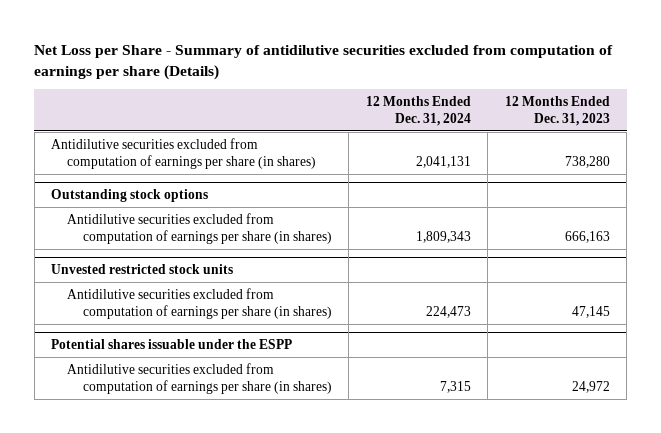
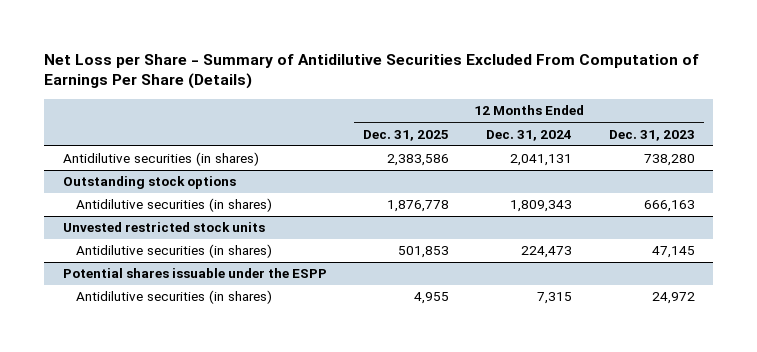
[34,44,614,80] Net Loss per Share - Summary of antidilutive securities excluded from computation of earnings per share (Details) -> [44,53,700,90] Net Loss per Share - Summary of Antidilutive Securities Excluded From Computation of Earnings Per Share (Details)
none -> [363,129,450,141] Dec. 31, 2025
[51,137,316,169] Antidilutive securities excluded from computation of earnings per share (in shares) -> [62,152,259,167] Antidilutive securities (in shares)
[66,212,332,244] Antidilutive securities excluded from computation of earnings per share (in shares) -> [75,198,272,213] Antidilutive securities (in shares)
[66,287,332,319] Antidilutive securities excluded from computation of earnings per share (in shares) -> [75,244,272,259] Antidilutive securities (in shares)
[66,362,332,394] Antidilutive securities excluded from computation of earnings per share (in shares) -> [75,290,272,305] Antidilutive securities (in shares)

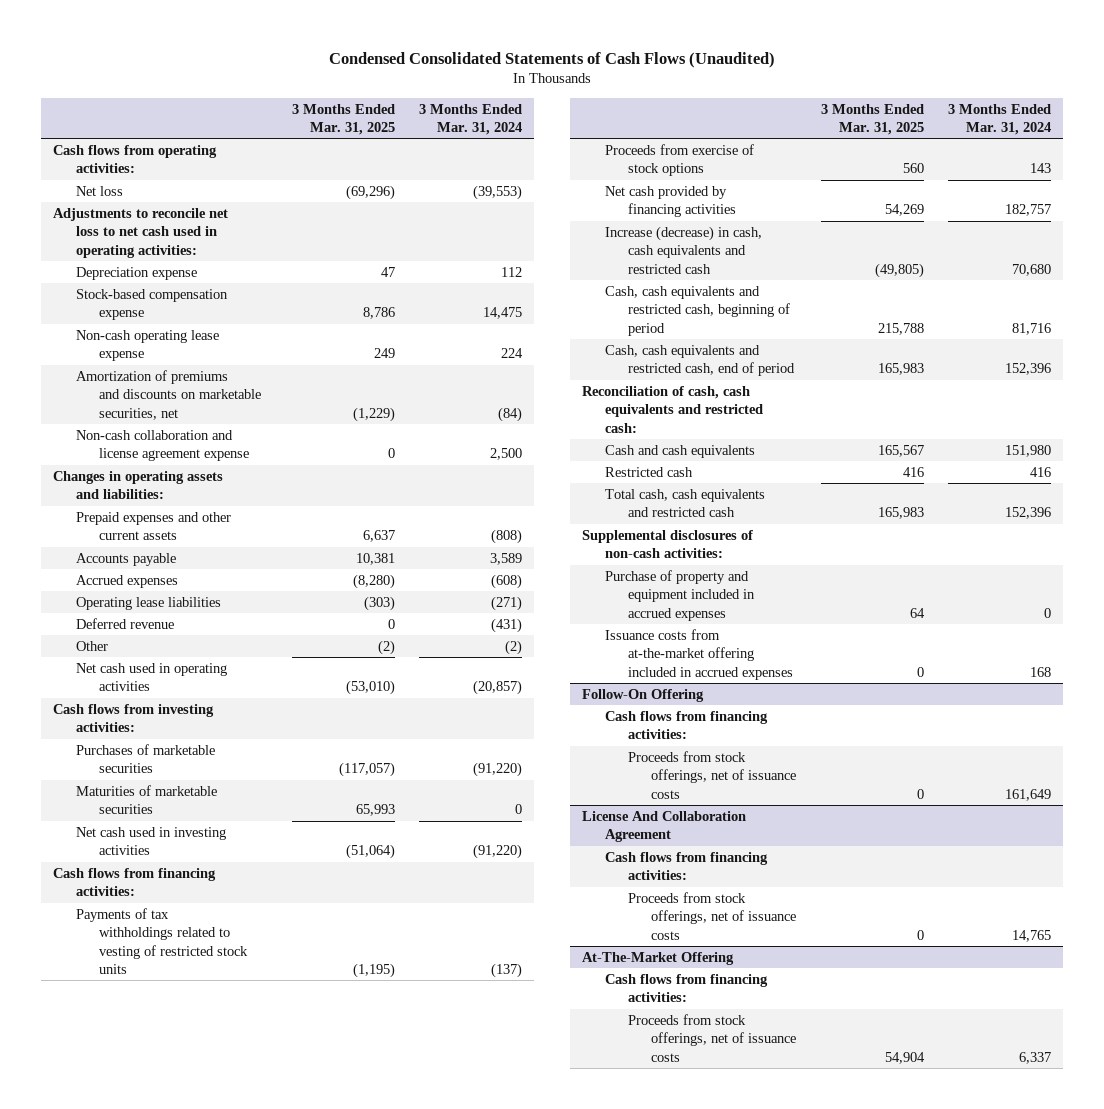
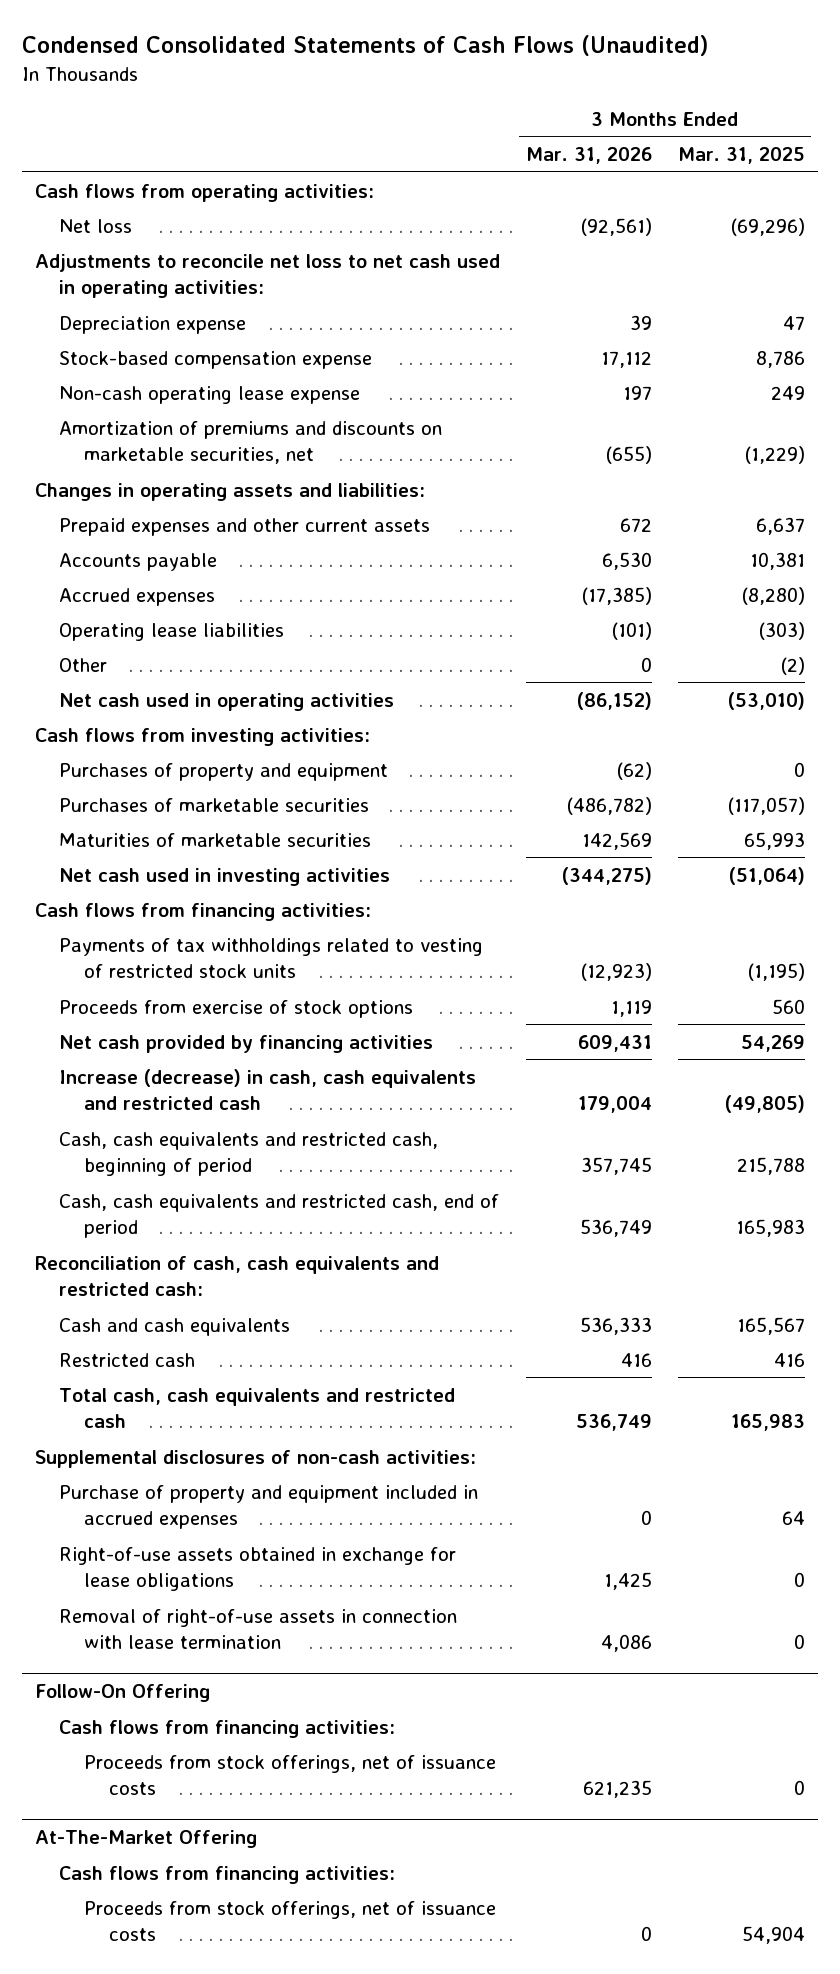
[418,103,522,135] 3 Months Ended Mar. 31, 2024 -> none
none -> [525,147,652,165] Mar. 31, 2026
[76,429,250,462] Non-cash collaboration and license agreement expense -> none
[76,617,175,629] Deferred revenue -> none
none -> [59,762,389,781] Purchases of property and equipment
[605,628,794,680] Issuance costs from at-the-market offering included in accrued expenses -> none
none -> [59,1546,457,1591] Right-of-use assets obtained in exchange for lease obligations
none -> [59,1608,458,1649] Removal of right-of-use assets in connection with lease termination
[582,810,747,843] License And Collaboration Agreement -> none
[605,851,769,881] Cash flows from financing activities: -> none
[628,891,797,940] Proceeds from stock offerings, net of issuance costs -> none

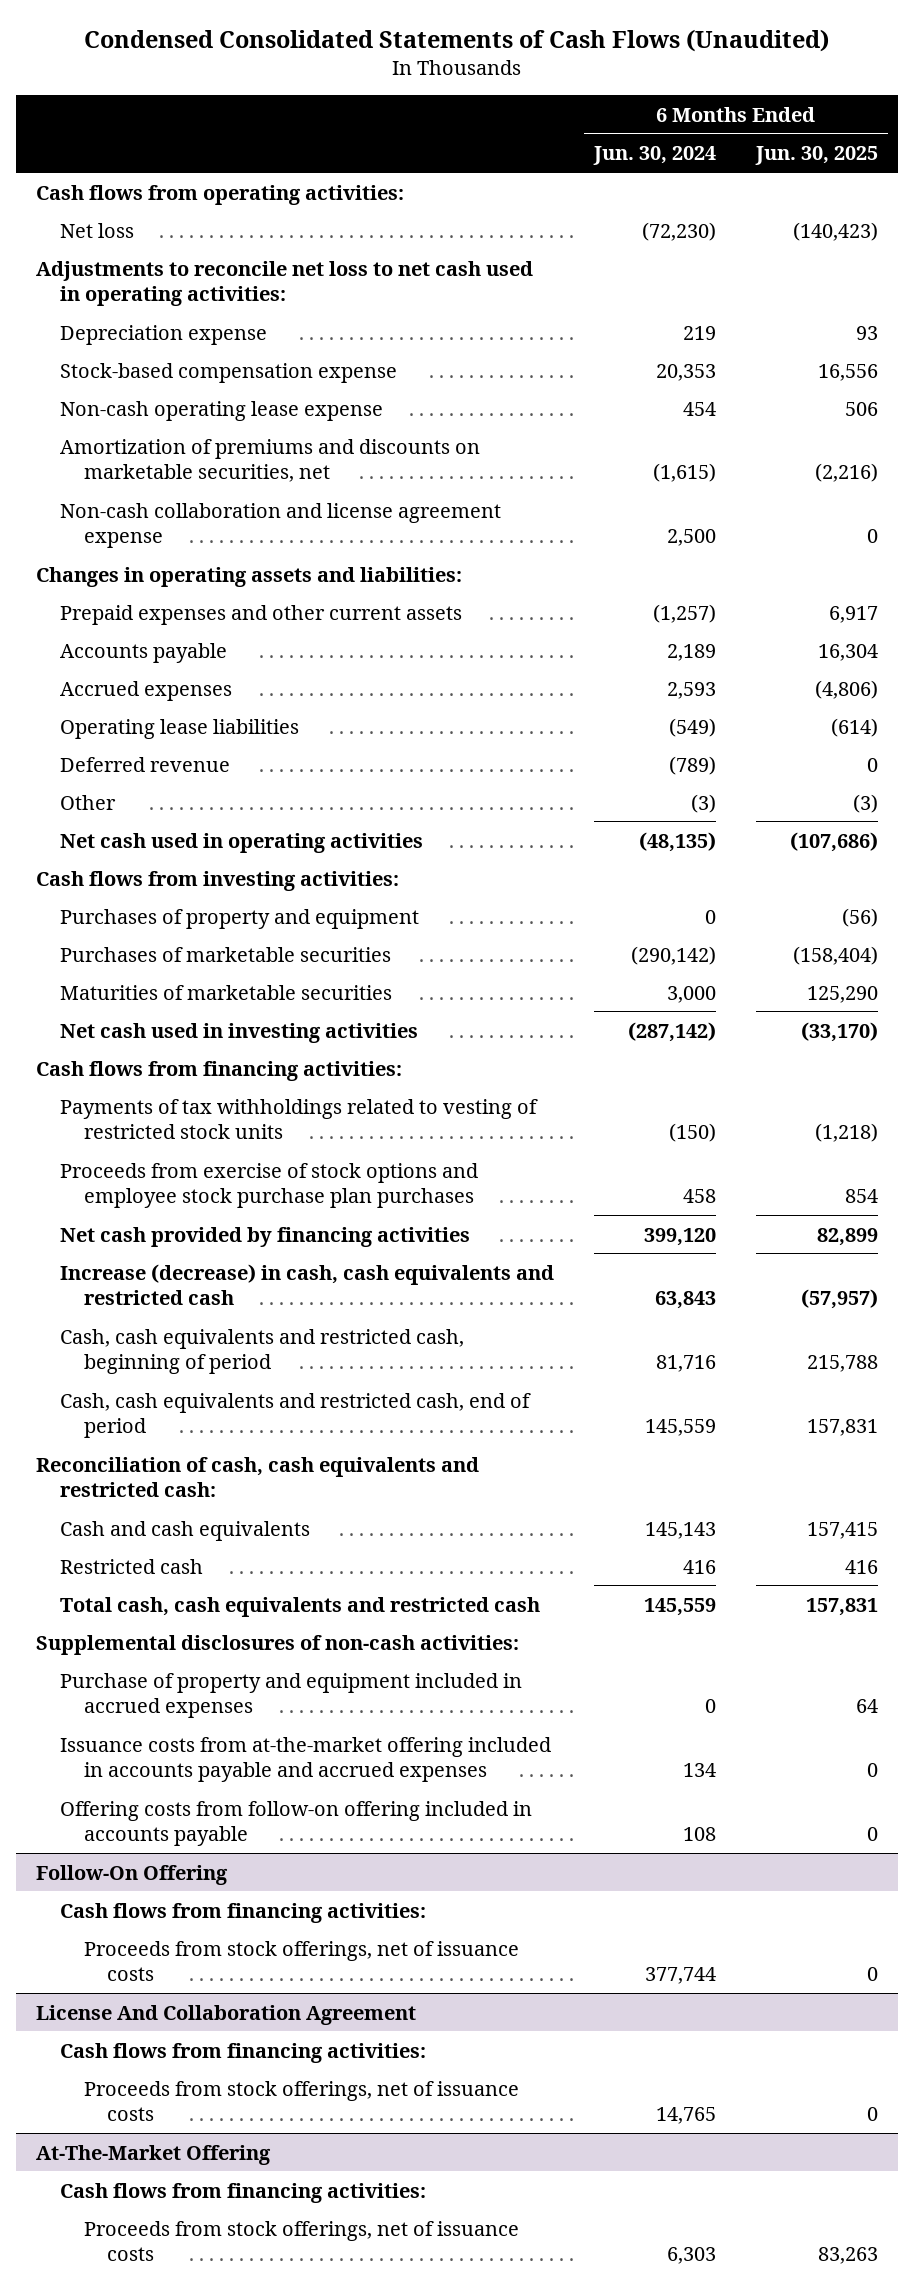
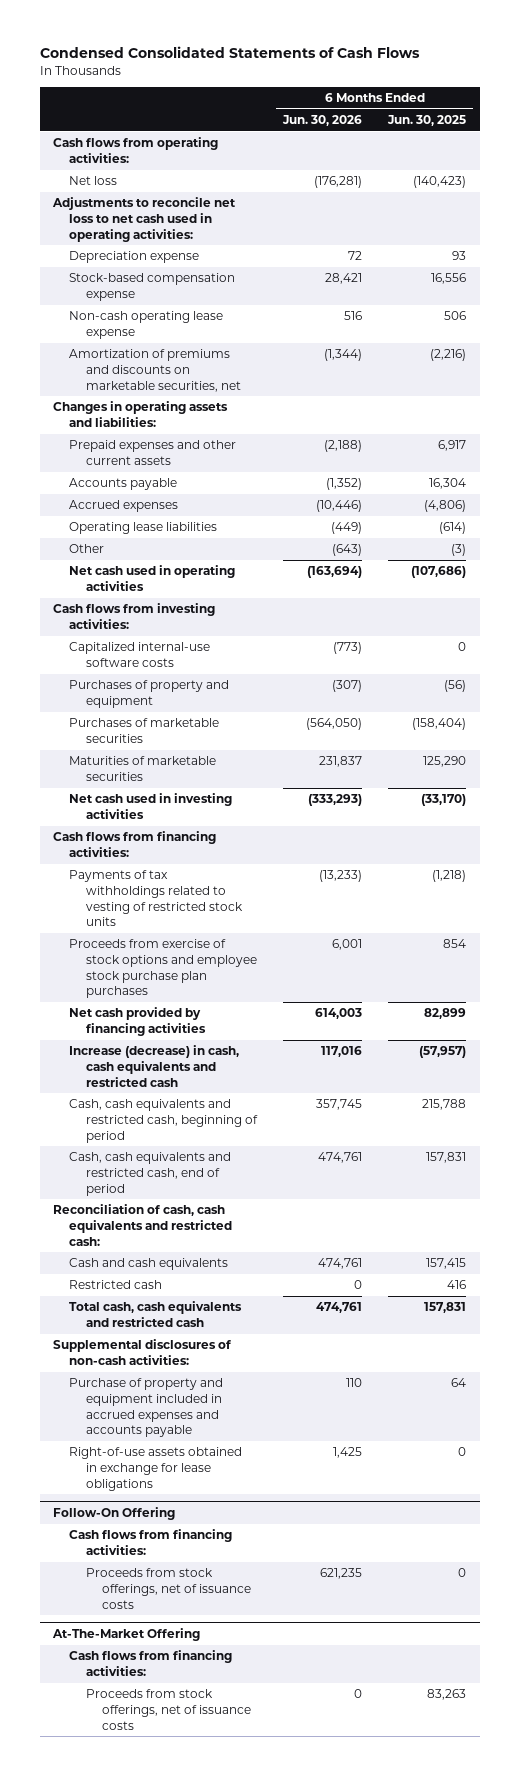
[84,28,830,52] Condensed Consolidated Statements of Cash Flows (Unaudited) -> [39,46,420,59] Condensed Consolidated Statements of Cash Flows
[593,146,717,166] Jun. 30, 2024 -> none
none -> [282,115,363,127] Jun. 30, 2026
[60,502,502,548] Non-cash collaboration and license agreement expense -> none
[60,756,231,772] Deferred revenue -> none
none -> [69,642,211,667] Capitalized internal-use software costs
[60,1736,552,1782] Issuance costs from at-the-market offering included in accounts payable and accrued expenses -> none
[60,1800,533,1846] Offering costs from follow-on offering included in accounts payable -> none
[60,1672,523,1718] Purchase of property and equipment included in accrued expenses -> [69,1378,224,1438] Purchase of property and equipment included in accrued expenses and accounts payable
none -> [69,1447,243,1491] Right-of-use assets obtained in exchange for lease obligations
[36,2004,417,2025] License And Collaboration Agreement -> none
[60,2042,427,2063] Cash flows from financing activities: -> none
[83,2080,519,2121] Proceeds from stock offerings, net of issuance costs -> none

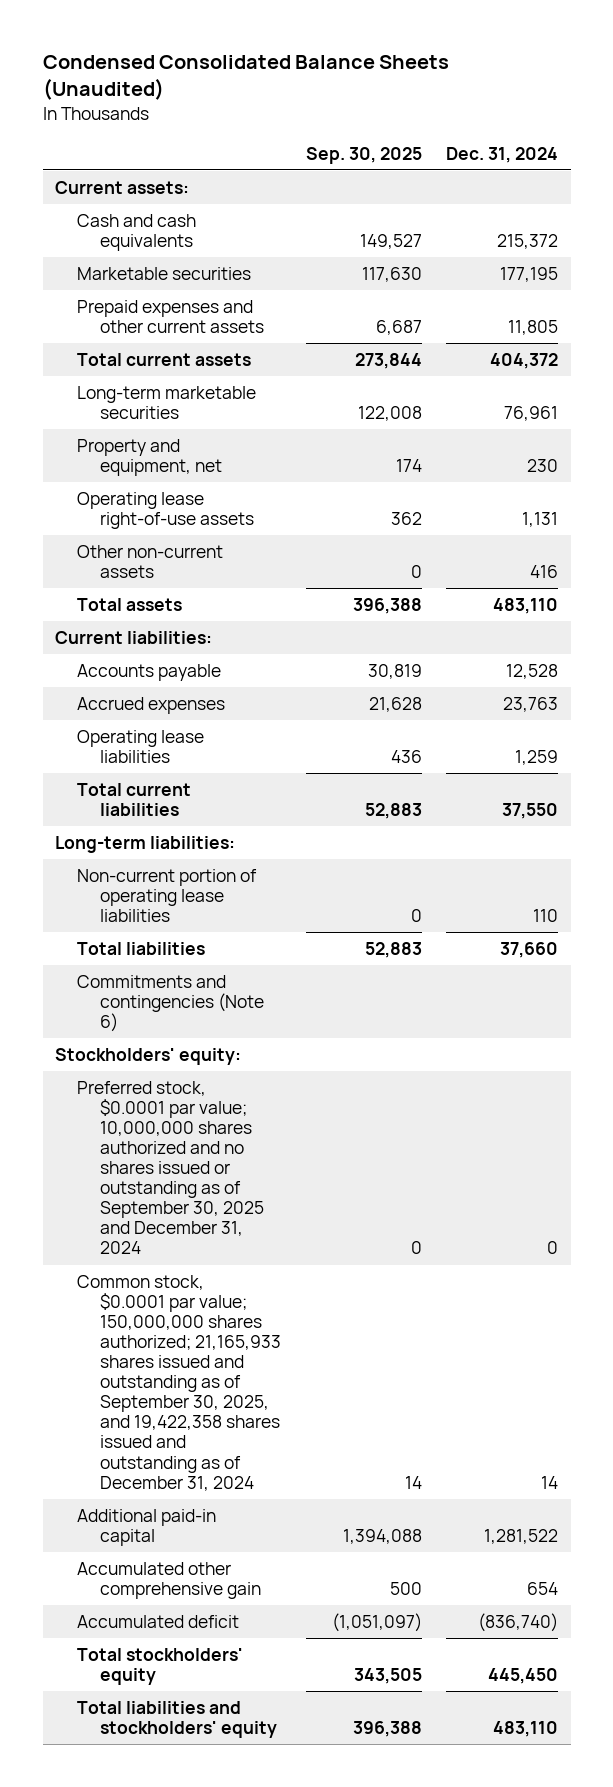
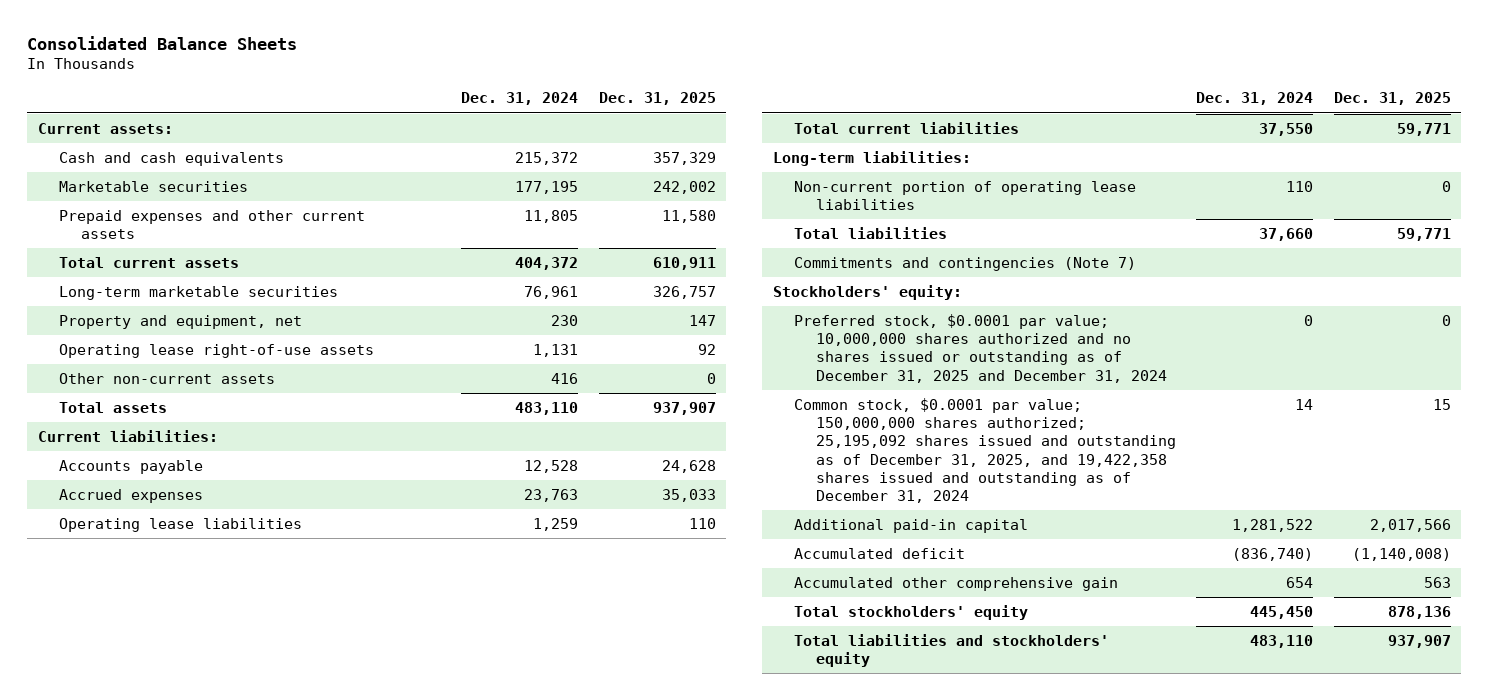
[42,55,449,101] Condensed Consolidated Balance Sheets (Unaudited) -> [27,35,298,50] Consolidated Balance Sheets
[305,146,422,164] Sep. 30, 2025 -> none
none -> [598,92,716,106] Dec. 31, 2025
[77,974,264,1032] Commitments and contingencies (Note 6) -> [794,256,1137,271] Commitments and contingencies (Note 7)
[77,1080,264,1255] Preferred stock, $0.0001 par value; 10,000,000 shares authorized and no shares issued or outstanding as of September 30, 2025 and December 31, 2024 -> [794,313,1167,383] Preferred stock, $0.0001 par value; 10,000,000 shares authorized and no shares issued or outstanding as of December 31, 2025 and December 31, 2024
[77,1274,281,1491] Common stock, $0.0001 par value; 150,000,000 shares authorized; 21,165,933 shares issued and outstanding as of September 30, 2025, and 19,422,358 shares issued and outstanding as of December 31, 2024 -> [794,397,1176,504] Common stock, $0.0001 par value; 150,000,000 shares authorized; 25,195,092 shares issued and outstanding as of December 31, 2025, and 19,422,358 shares issued and outstanding as of December 31, 2024
[77,1561,261,1599] Accumulated other comprehensive gain -> [794,576,1119,591] Accumulated other comprehensive gain

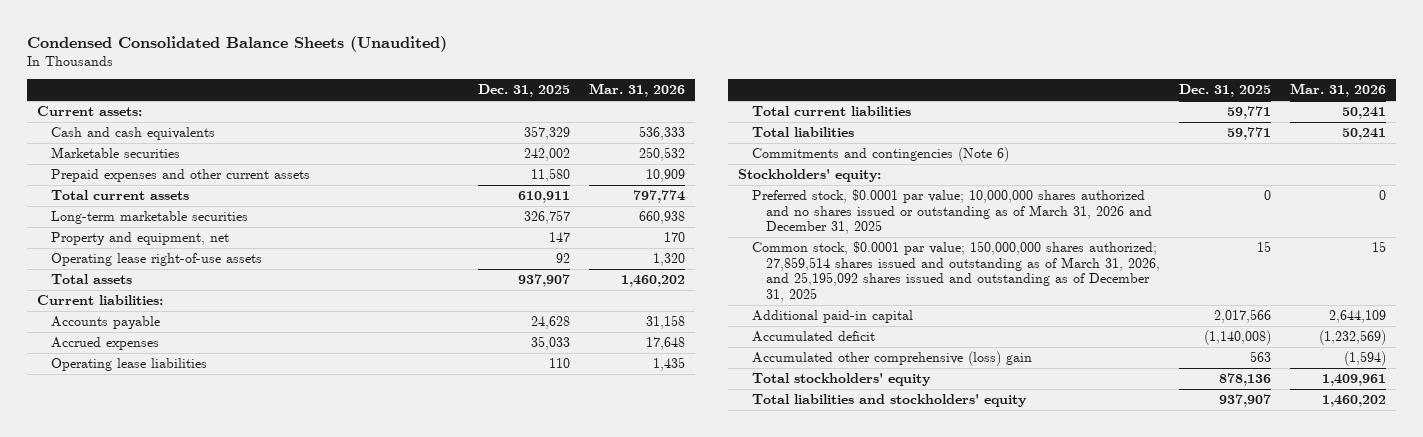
[27,35,298,50] Consolidated Balance Sheets -> [27,35,448,52] Condensed Consolidated Balance Sheets (Unaudited)
[461,92,579,106] Dec. 31, 2024 -> none
none -> [589,83,686,98] Mar. 31, 2026
[59,372,276,384] Other non-current assets -> none
[772,150,971,166] Long-term liabilities: -> none
[794,180,1137,211] Non-current portion of operating lease liabilities -> none
[794,256,1137,271] Commitments and contingencies (Note 7) -> [751,147,1009,163] Commitments and contingencies (Note 6)
[794,313,1167,383] Preferred stock, $0.0001 par value; 10,000,000 shares authorized and no shares issued or outstanding as of December 31, 2025 and December 31, 2024 -> [751,189,1152,235] Preferred stock, $0.0001 par value; 10,000,000 shares authorized and no shares issued or outstanding as of March 31, 2026 and December 31, 2025
[794,397,1176,504] Common stock, $0.0001 par value; 150,000,000 shares authorized; 25,195,092 shares issued and outstanding as of December 31, 2025, and 19,422,358 shares issued and outstanding as of December 31, 2024 -> [751,241,1160,303] Common stock, $0.0001 par value; 150,000,000 shares authorized; 27,859,514 shares issued and outstanding as of March 31, 2026, and 25,195,092 shares issued and outstanding as of December 31, 2025
[794,576,1119,591] Accumulated other comprehensive gain -> [751,351,1032,367] Accumulated other comprehensive (loss) gain

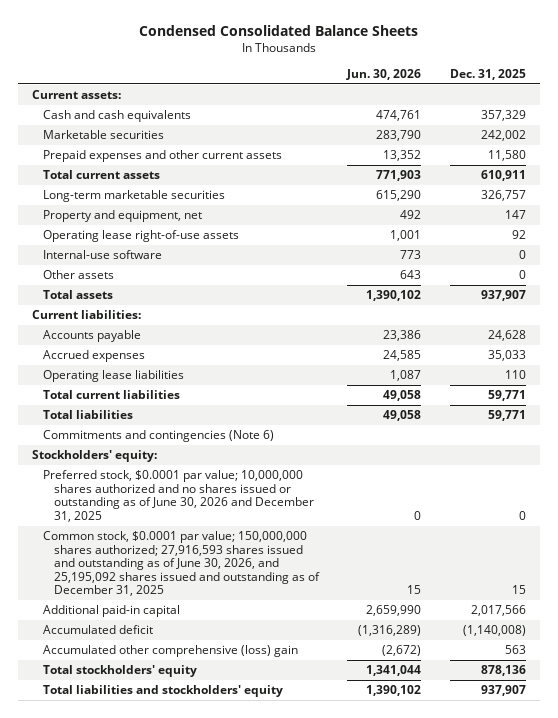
[27,35,448,52] Condensed Consolidated Balance Sheets (Unaudited) -> [139,25,419,37] Condensed Consolidated Balance Sheets
[589,83,686,98] Mar. 31, 2026 -> none
none -> [346,68,422,80] Jun. 30, 2026
none -> [42,250,162,260] Internal-use software
none -> [42,270,114,280] Other assets
[751,189,1152,235] Preferred stock, $0.0001 par value; 10,000,000 shares authorized and no shares issued or outstanding as of March 31, 2026 and December 31, 2025 -> [42,470,314,522] Preferred stock, $0.0001 par value; 10,000,000 shares authorized and no shares issued or outstanding as of June 30, 2026 and December 31, 2025
[751,241,1160,303] Common stock, $0.0001 par value; 150,000,000 shares authorized; 27,859,514 shares issued and outstanding as of March 31, 2026, and 25,195,092 shares issued and outstanding as of December 31, 2025 -> [42,531,320,597] Common stock, $0.0001 par value; 150,000,000 shares authorized; 27,916,593 shares issued and outstanding as of June 30, 2026, and 25,195,092 shares issued and outstanding as of December 31, 2025

